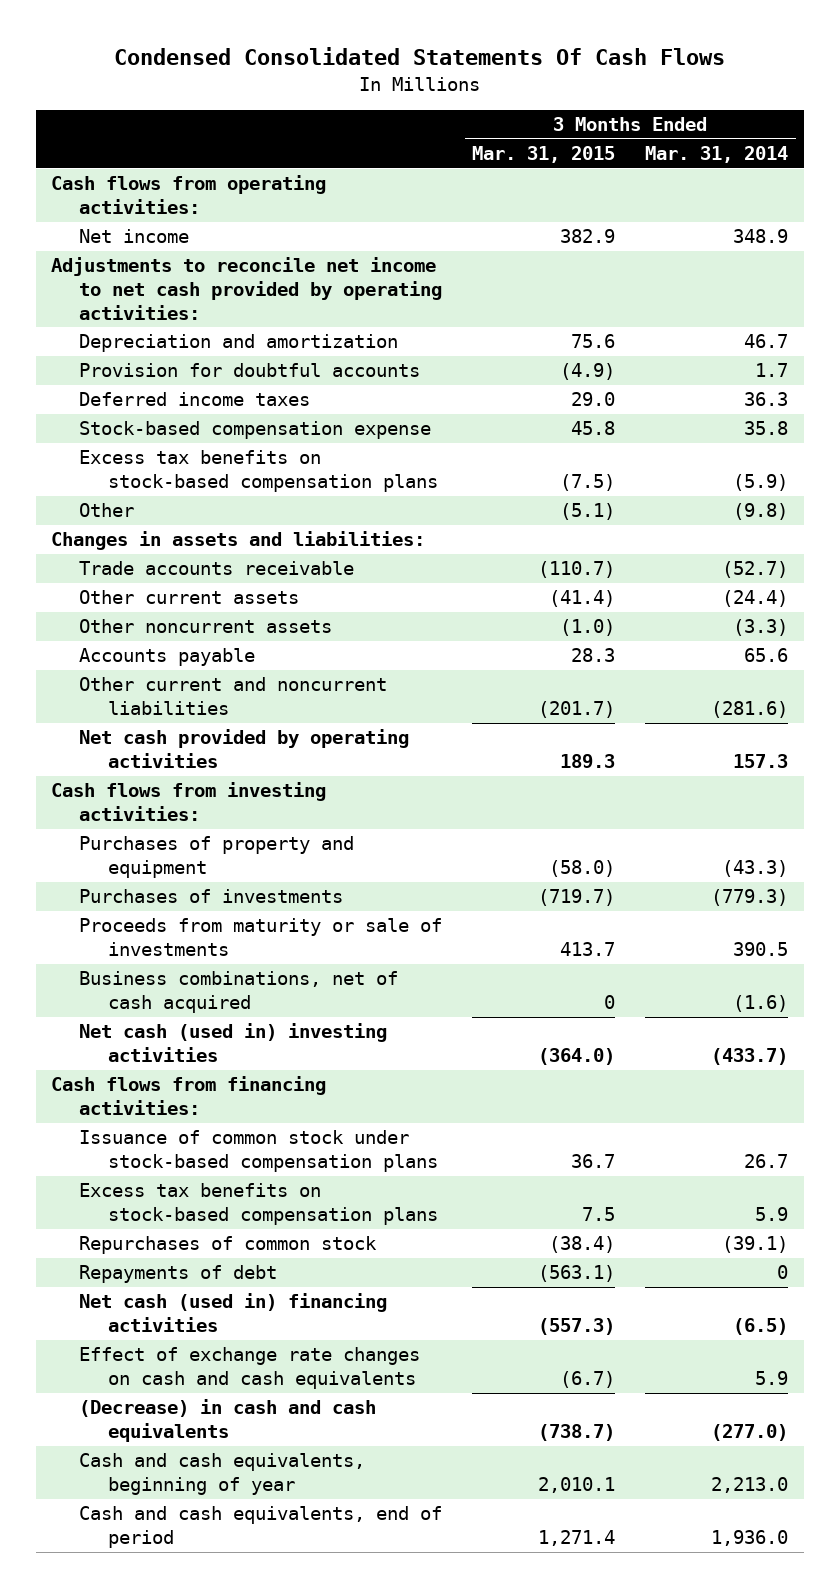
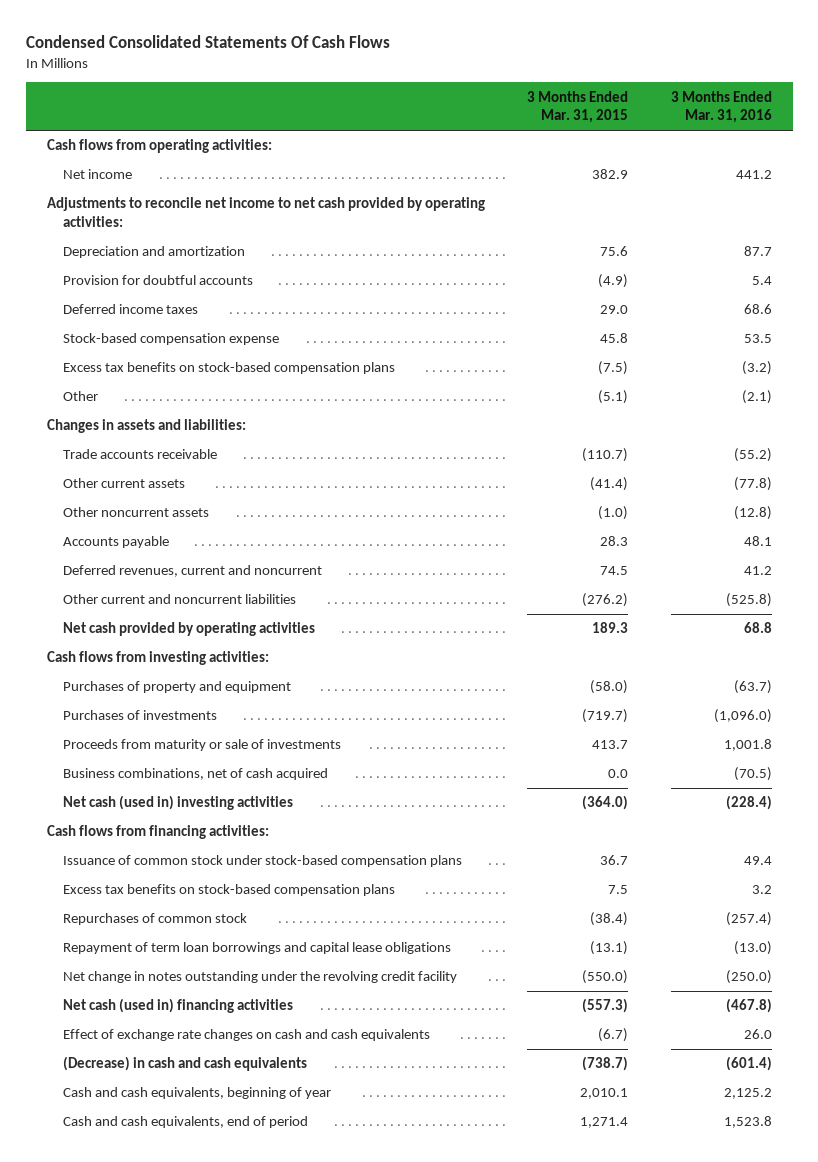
[645,146,789,164] Mar. 31, 2014 -> none
none -> [670,90,772,124] 3 Months Ended Mar. 31, 2016
none -> [63,565,323,578] Deferred revenues, current and noncurrent
[538,700,616,718] (201.7) -> [582,593,629,608] (276.2)
[604,994,616,1009] 0 -> [608,769,629,779] 0.0
[79,1265,278,1284] Repayments of debt -> none
none -> [63,942,452,955] Repayment of term loan borrowings and capital lease obligations
none -> [63,971,458,984] Net change in notes outstanding under the revolving credit facility

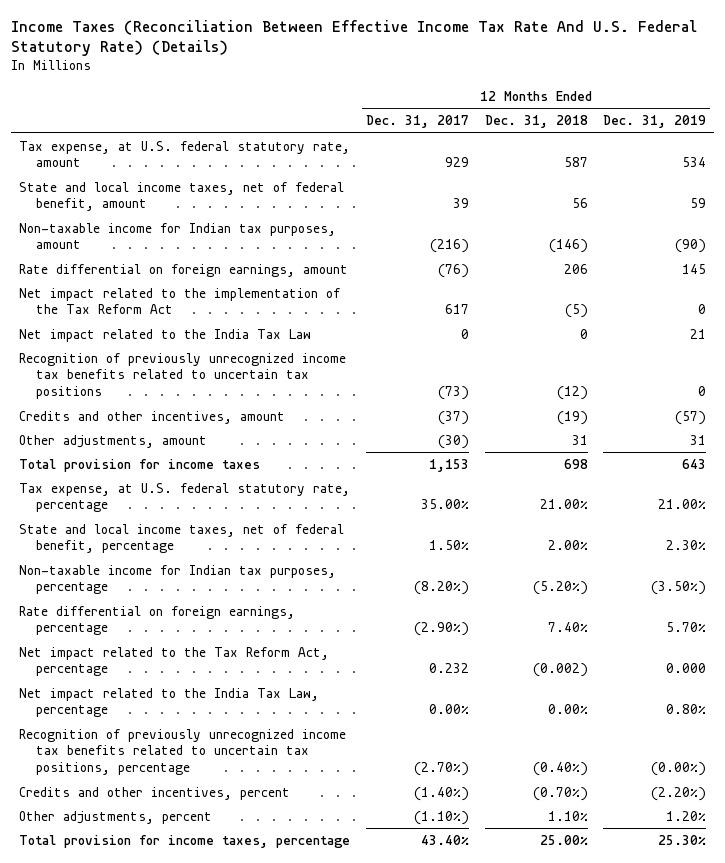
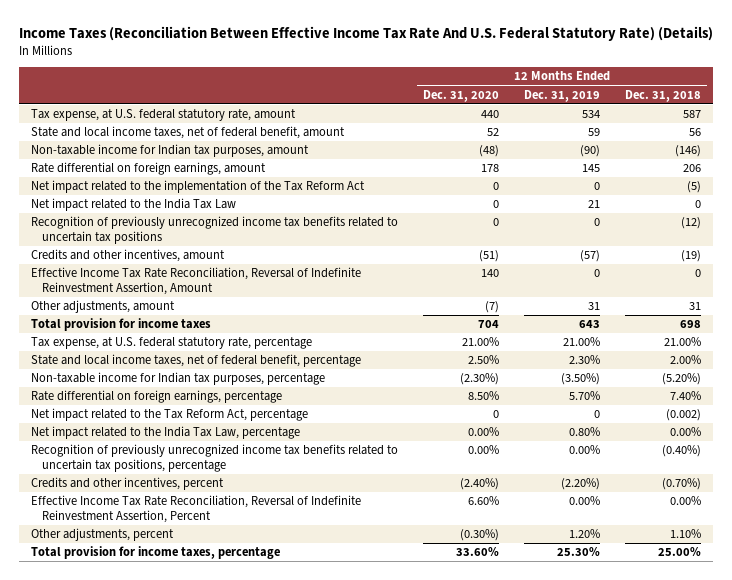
[365,115,469,129] Dec. 31, 2017 -> none
none -> [423,89,500,102] Dec. 31, 2020
none -> [31,267,362,295] Effective Income Tax Rate Reconciliation, Reversal of Indefinite Reinvestment Assertion, Amount
[666,663,707,674] 0.000 -> [593,410,600,419] 0
[651,761,707,776] (0.00%) -> [568,445,600,455] 0.00%
none -> [31,495,362,523] Effective Income Tax Rate Reconciliation, Reversal of Indefinite Reinvestment Assertion, Percent

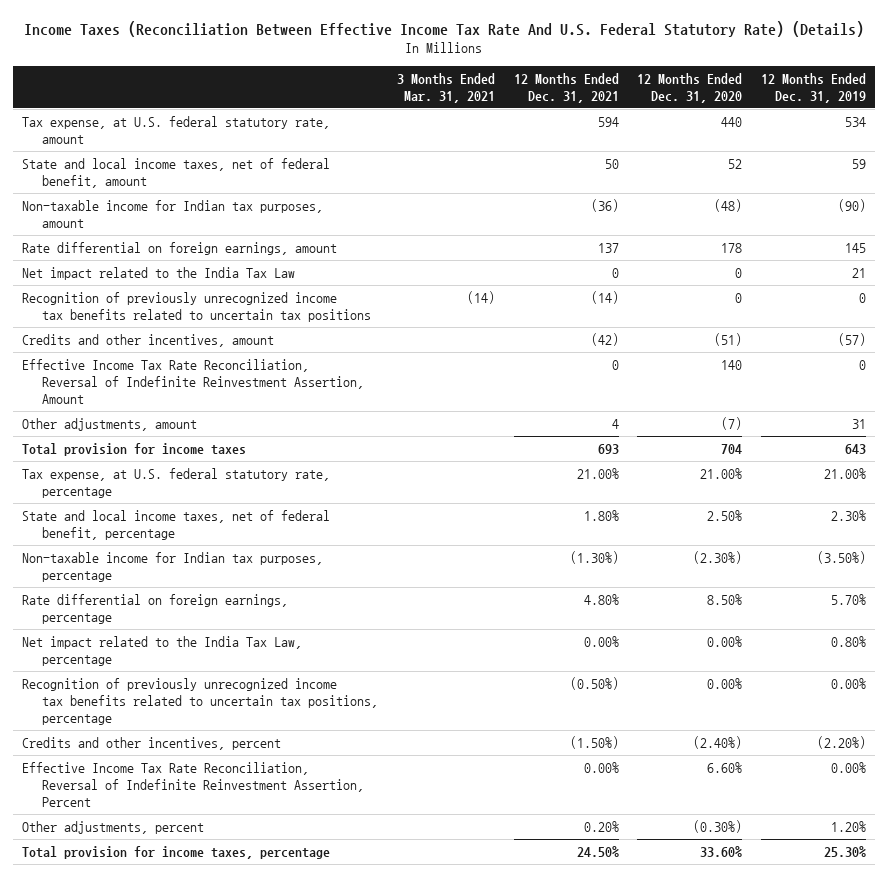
[624,89,701,102] Dec. 31, 2018 -> none
none -> [397,72,496,103] 3 Months Ended Mar. 31, 2021
none -> [513,72,619,103] 12 Months Ended Dec. 31, 2021
[31,180,366,194] Net impact related to the implementation of the Tax Reform Act -> none
[31,408,309,422] Net impact related to the Tax Reform Act, percentage -> none

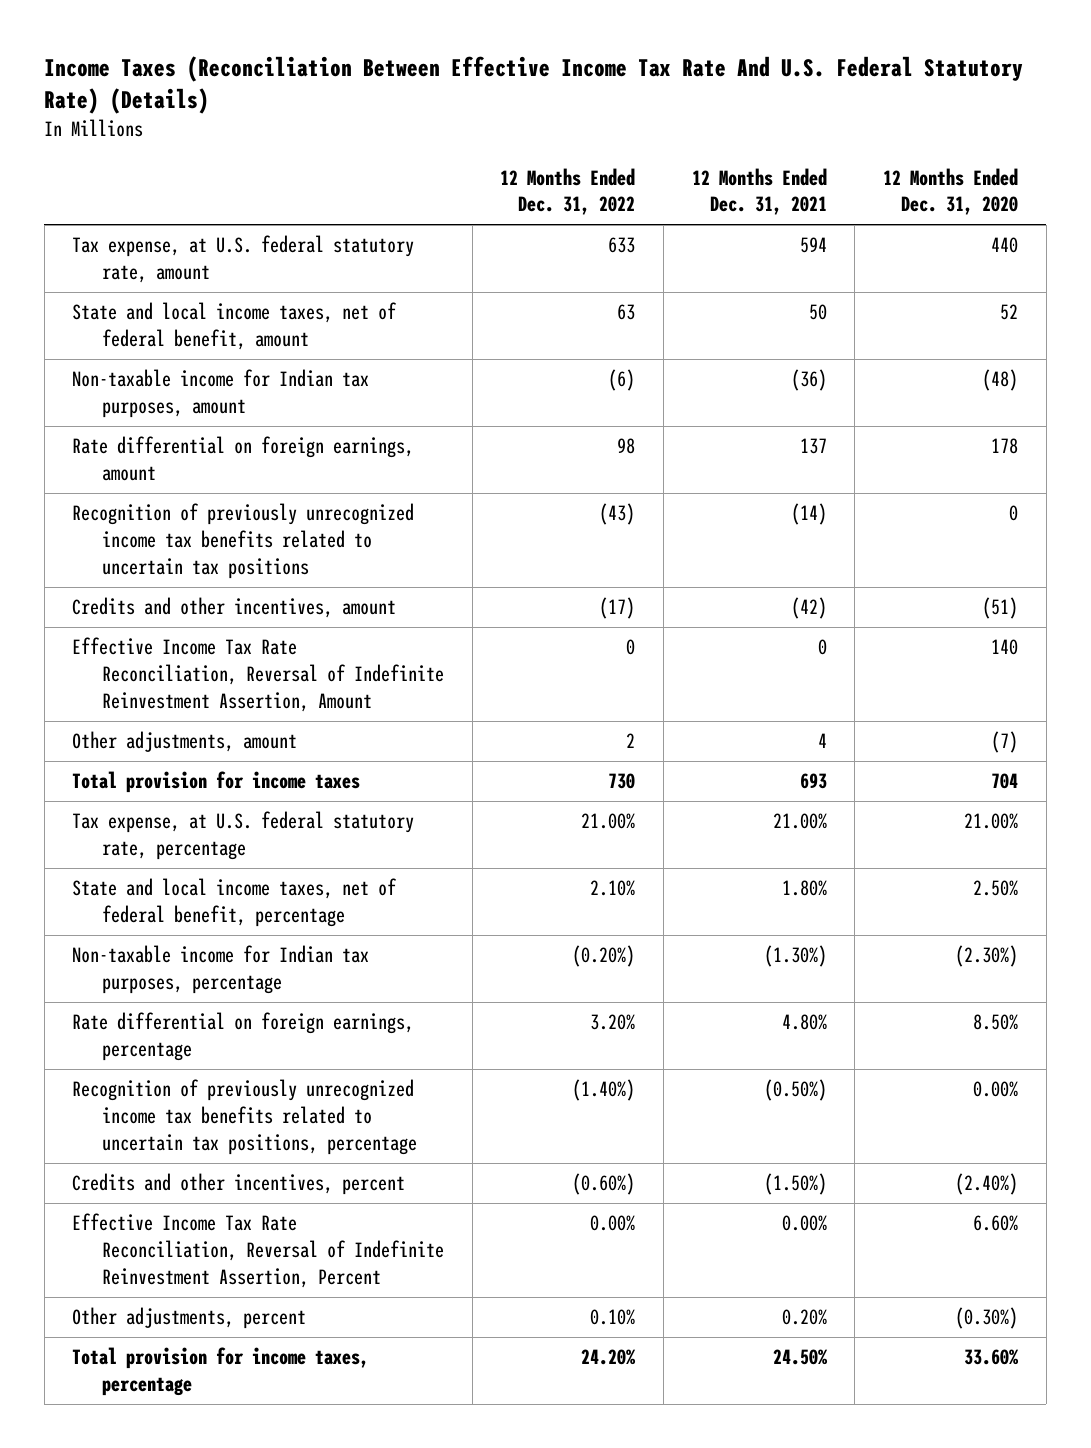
[397,72,496,103] 3 Months Ended Mar. 31, 2021 -> none
[760,72,866,103] 12 Months Ended Dec. 31, 2019 -> none
none -> [500,167,636,216] 12 Months Ended Dec. 31, 2022
[21,266,295,280] Net impact related to the India Tax Law -> none
[21,635,302,666] Net impact related to the India Tax Law, percentage -> none

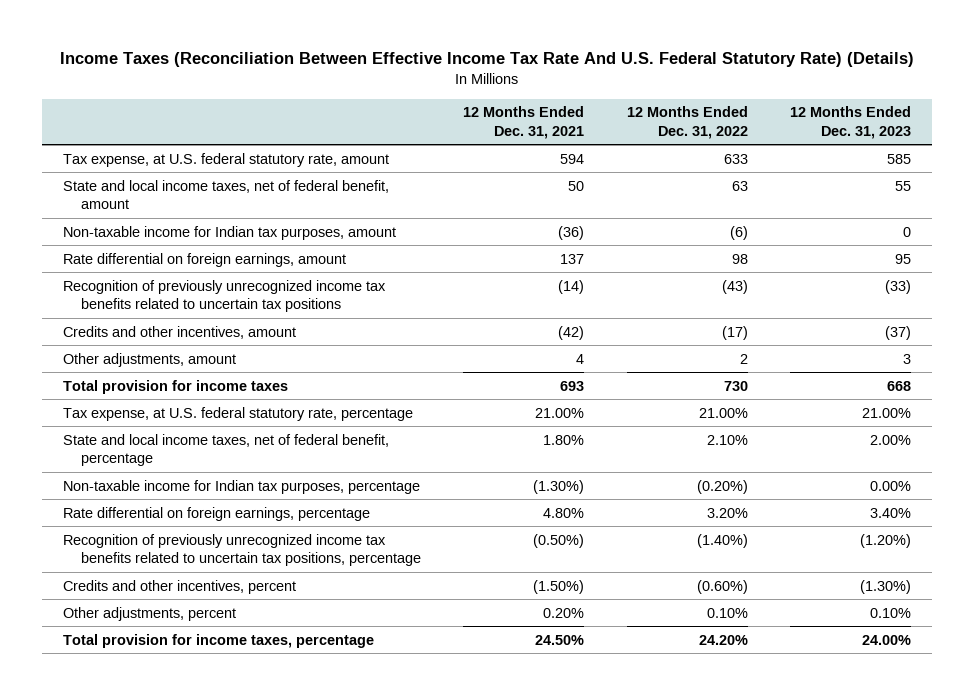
[883,167,1019,216] 12 Months Ended Dec. 31, 2020 -> none
none -> [789,106,911,139] 12 Months Ended Dec. 31, 2023
[72,637,444,712] Effective Income Tax Rate Reconciliation, Reversal of Indefinite Reinvestment Assertion, Amount -> none
[72,1213,444,1288] Effective Income Tax Rate Reconciliation, Reversal of Indefinite Reinvestment Assertion, Percent -> none

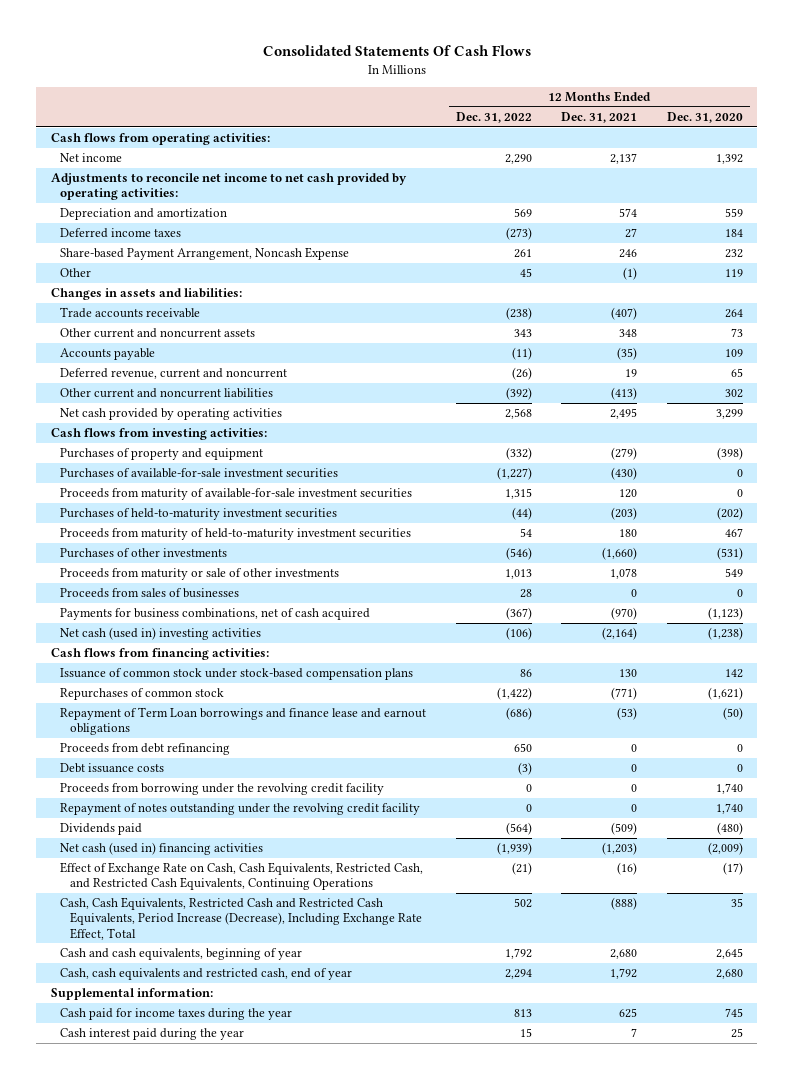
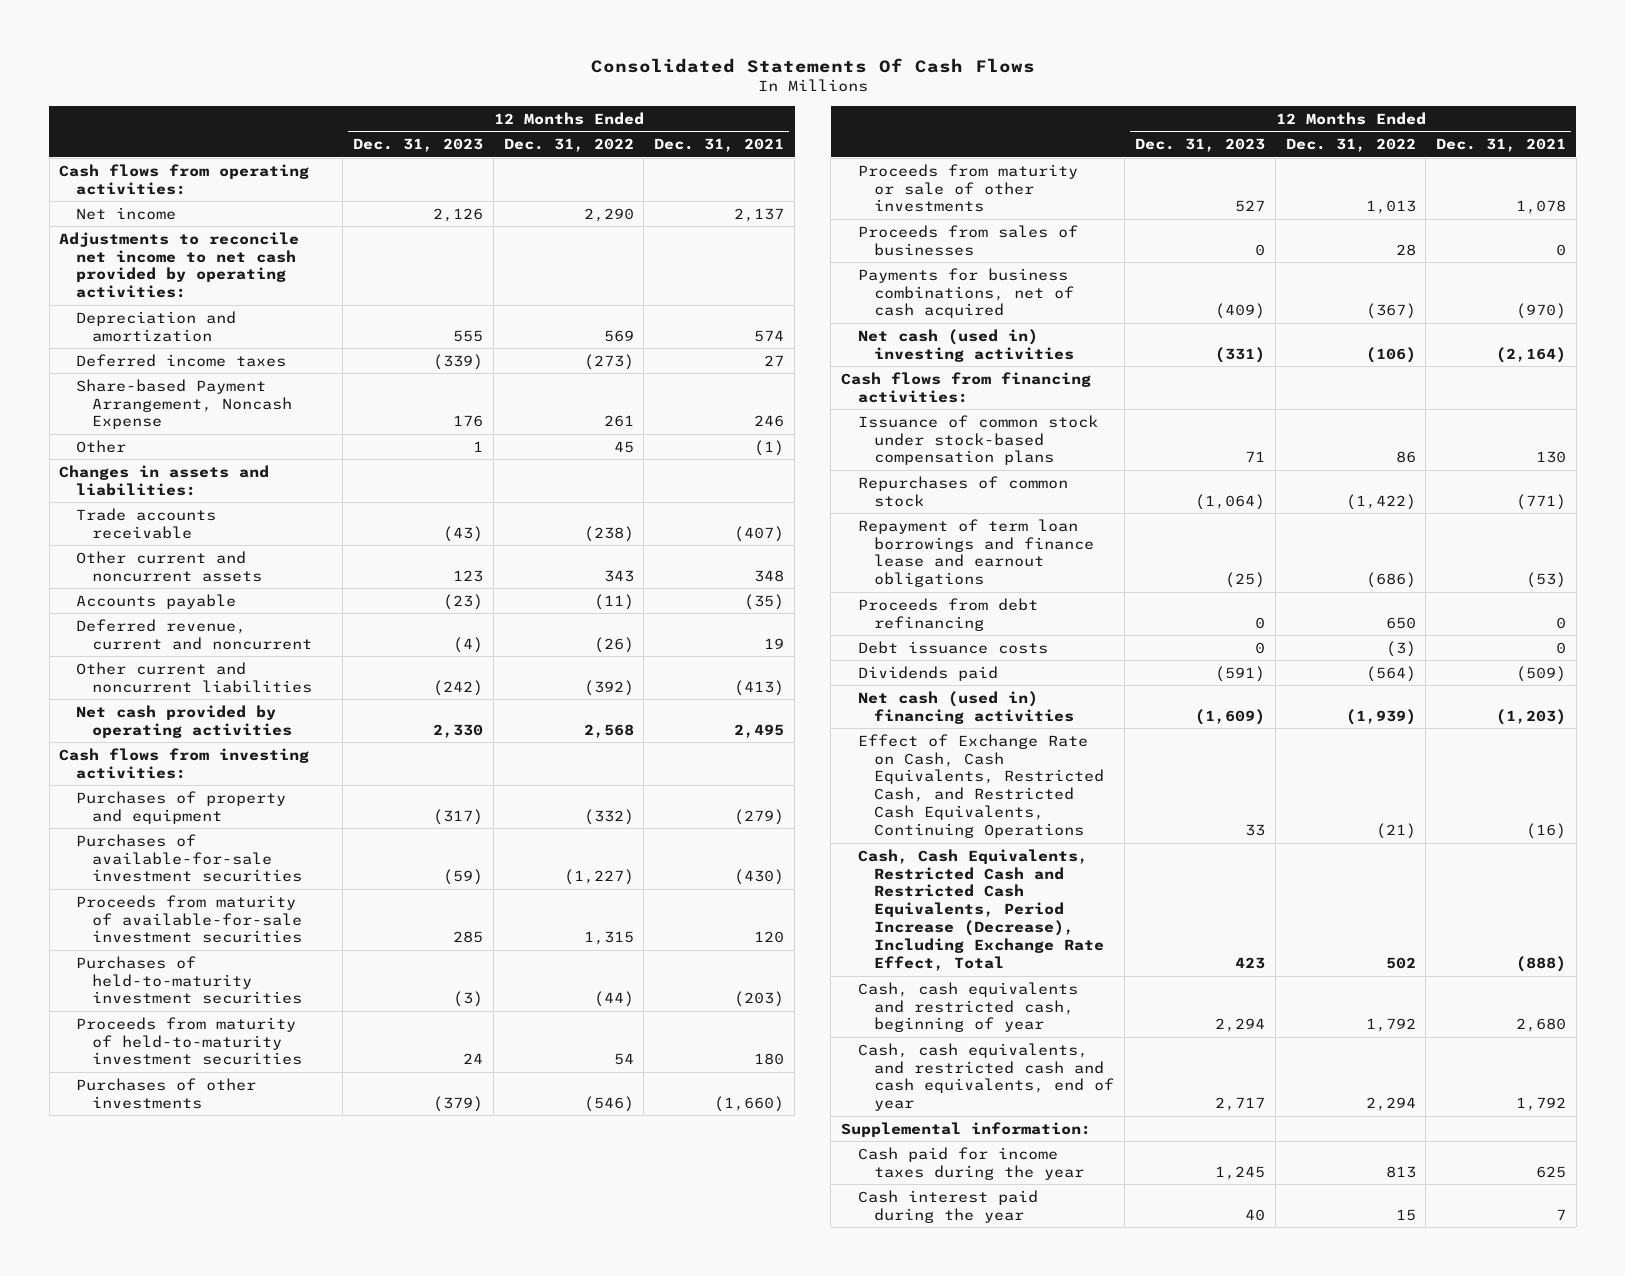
[666,111,743,123] Dec. 31, 2020 -> none
none -> [353,138,484,153] Dec. 31, 2023
[60,707,427,736] Repayment of Term Loan borrowings and finance lease and earnout obligations -> [857,518,1095,588] Repayment of term loan borrowings and finance lease and earnout obligations
[60,783,385,796] Proceeds from borrowing under the revolving credit facility -> none
[60,803,421,816] Repayment of notes outstanding under the revolving credit facility -> none
[60,948,303,961] Cash and cash equivalents, beginning of year -> [857,981,1078,1033] Cash, cash equivalents and restricted cash, beginning of year
[60,968,353,981] Cash, cash equivalents and restricted cash, end of year -> [857,1042,1115,1112] Cash, cash equivalents, and restricted cash and cash equivalents, end of year

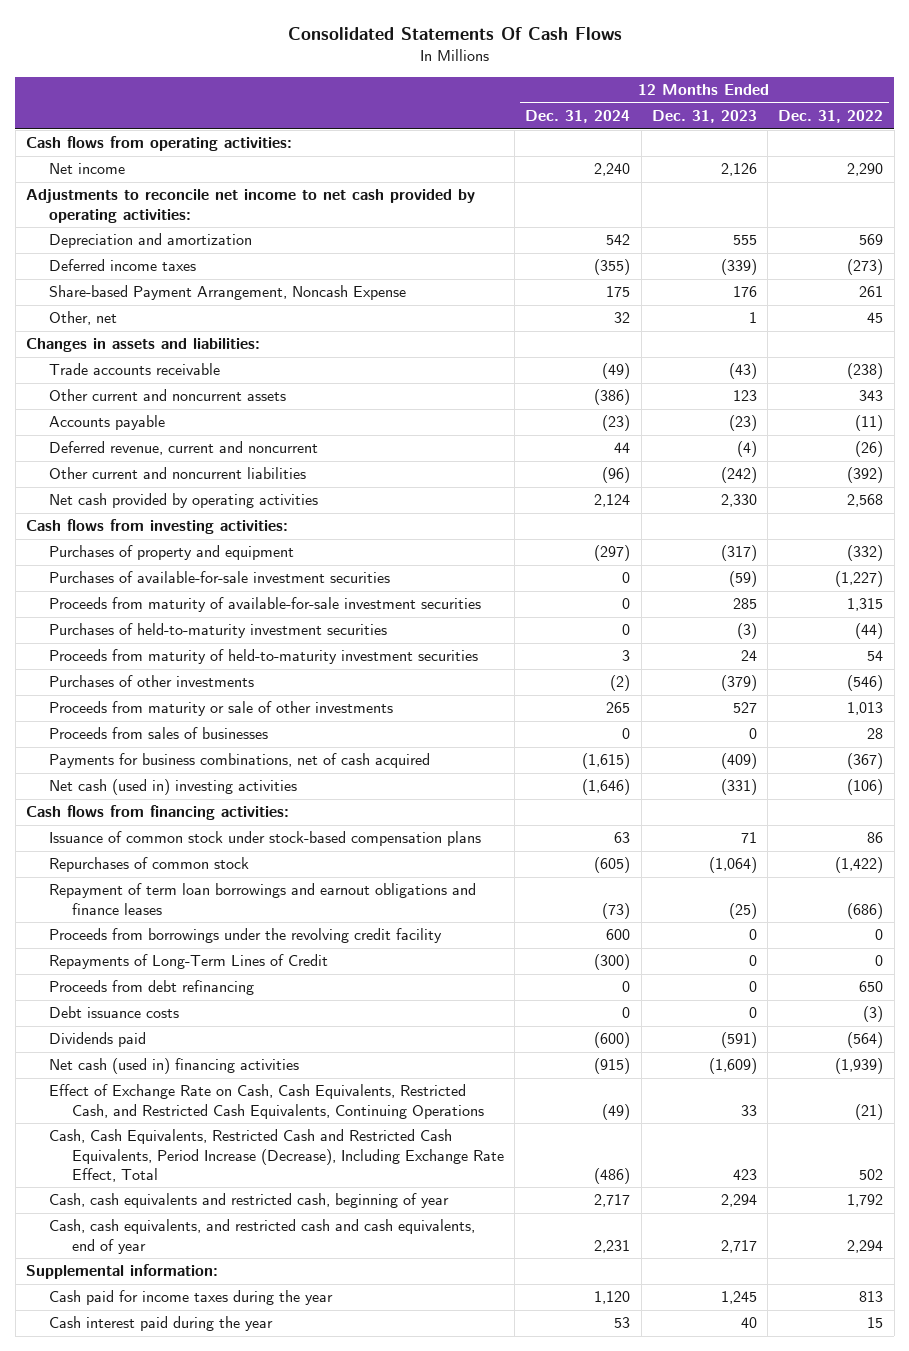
[654,138,785,153] Dec. 31, 2021 -> none
none -> [525,110,631,124] Dec. 31, 2024
[75,439,126,453] Other -> [48,311,117,326] Other, net
[857,518,1095,588] Repayment of term loan borrowings and finance lease and earnout obligations -> [48,883,476,915] Repayment of term loan borrowings and earnout obligations and finance leases
none -> [48,928,442,944] Proceeds from borrowings under the revolving credit facility
none -> [48,954,328,970] Repayments of Long-Term Lines of Credit

